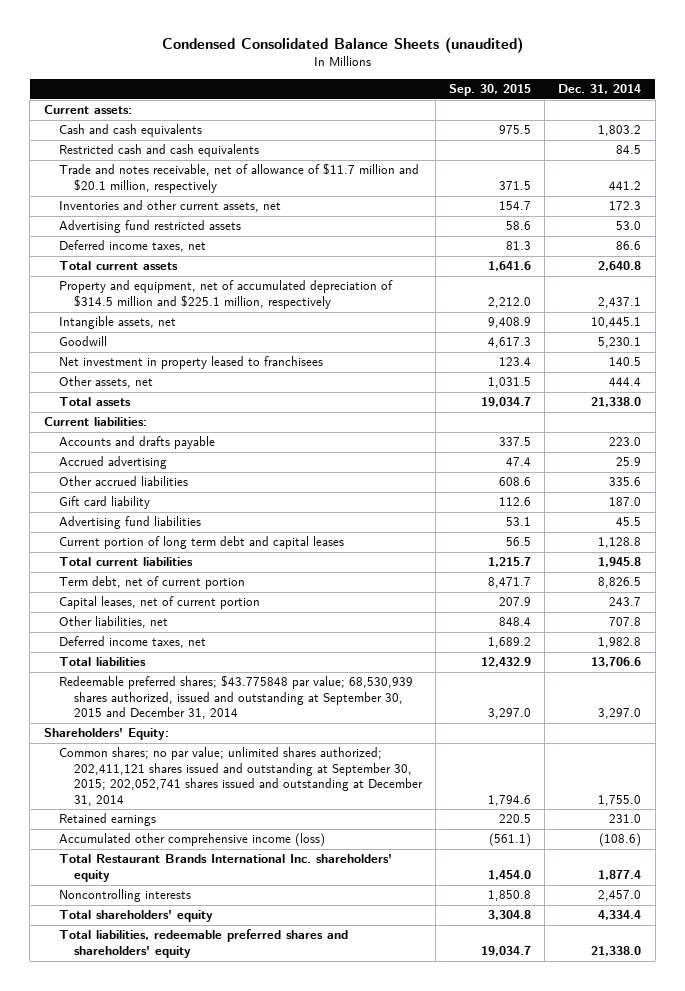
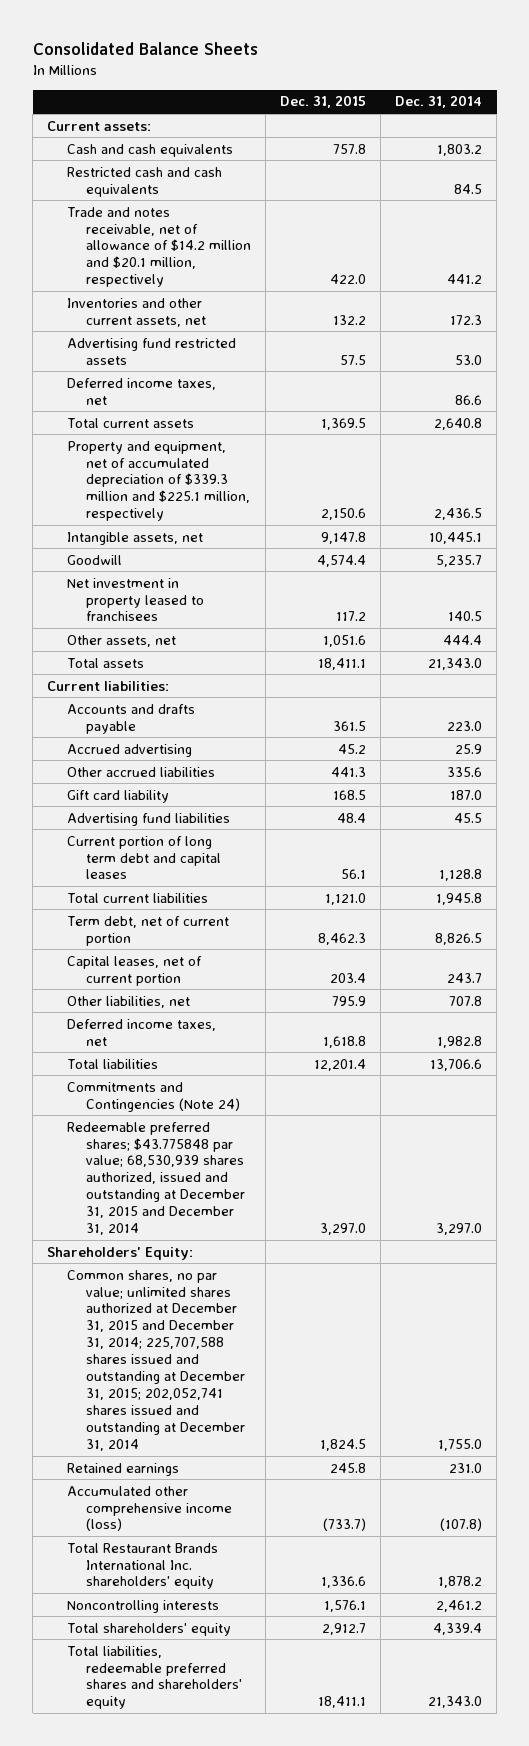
[161,37,523,54] Condensed Consolidated Balance Sheets (unaudited) -> [32,42,258,56] Consolidated Balance Sheets
[449,83,532,96] Sep. 30, 2015 -> none
none -> [279,95,366,109] Dec. 31, 2015
[58,163,419,193] Trade and notes receivable, net of allowance of $11.7 million and $20.1 million, respectively -> [66,206,251,288] Trade and notes receivable, net of allowance of $14.2 million and $20.1 million, respectively
[58,280,393,309] Property and equipment, net of accumulated depreciation of $314.5 million and $225.1 million, respectively -> [66,440,250,522] Property and equipment, net of accumulated depreciation of $339.3 million and $225.1 million, respectively
[598,296,642,308] 2,437.1 -> [433,508,482,521] 2,436.5
[598,337,642,349] 5,230.1 -> [435,554,482,567] 5,235.7
[591,397,642,408] 21,338.0 -> [427,657,482,670] 21,343.0
none -> [66,1081,240,1112] Commitments and Contingencies (Note 24)
[58,675,413,720] Redeemable preferred shares; $43.775848 par value; 68,530,939 shares authorized, issued and outstanding at September 30, 2015 and December 31, 2014 -> [66,1121,245,1236] Redeemable preferred shares; $43.775848 par value; 68,530,939 shares authorized, issued and outstanding at December 31, 2015 and December 31, 2014
[58,747,423,806] Common shares; no par value; unlimited shares authorized; 202,411,121 shares issued and outstanding at September 30, 2015; 202,052,741 shares issued and outstanding at December 31, 2014 -> [66,1269,245,1451] Common shares, no par value; unlimited shares authorized at December 31, 2015 and December 31, 2014; 225,707,588 shares issued and outstanding at December 31, 2015; 202,052,741 shares issued and outstanding at December 31, 2014
[599,833,642,848] (108.6) -> [439,1518,482,1532] (107.8)
[598,869,642,880] 1,877.4 -> [437,1576,482,1589] 1,878.2
[598,890,642,902] 2,457.0 -> [435,1599,482,1612] 2,461.2
[598,910,642,921] 4,334.4 -> [432,1622,482,1635] 4,339.4
[591,945,642,956] 21,338.0 -> [427,1696,482,1709] 21,343.0

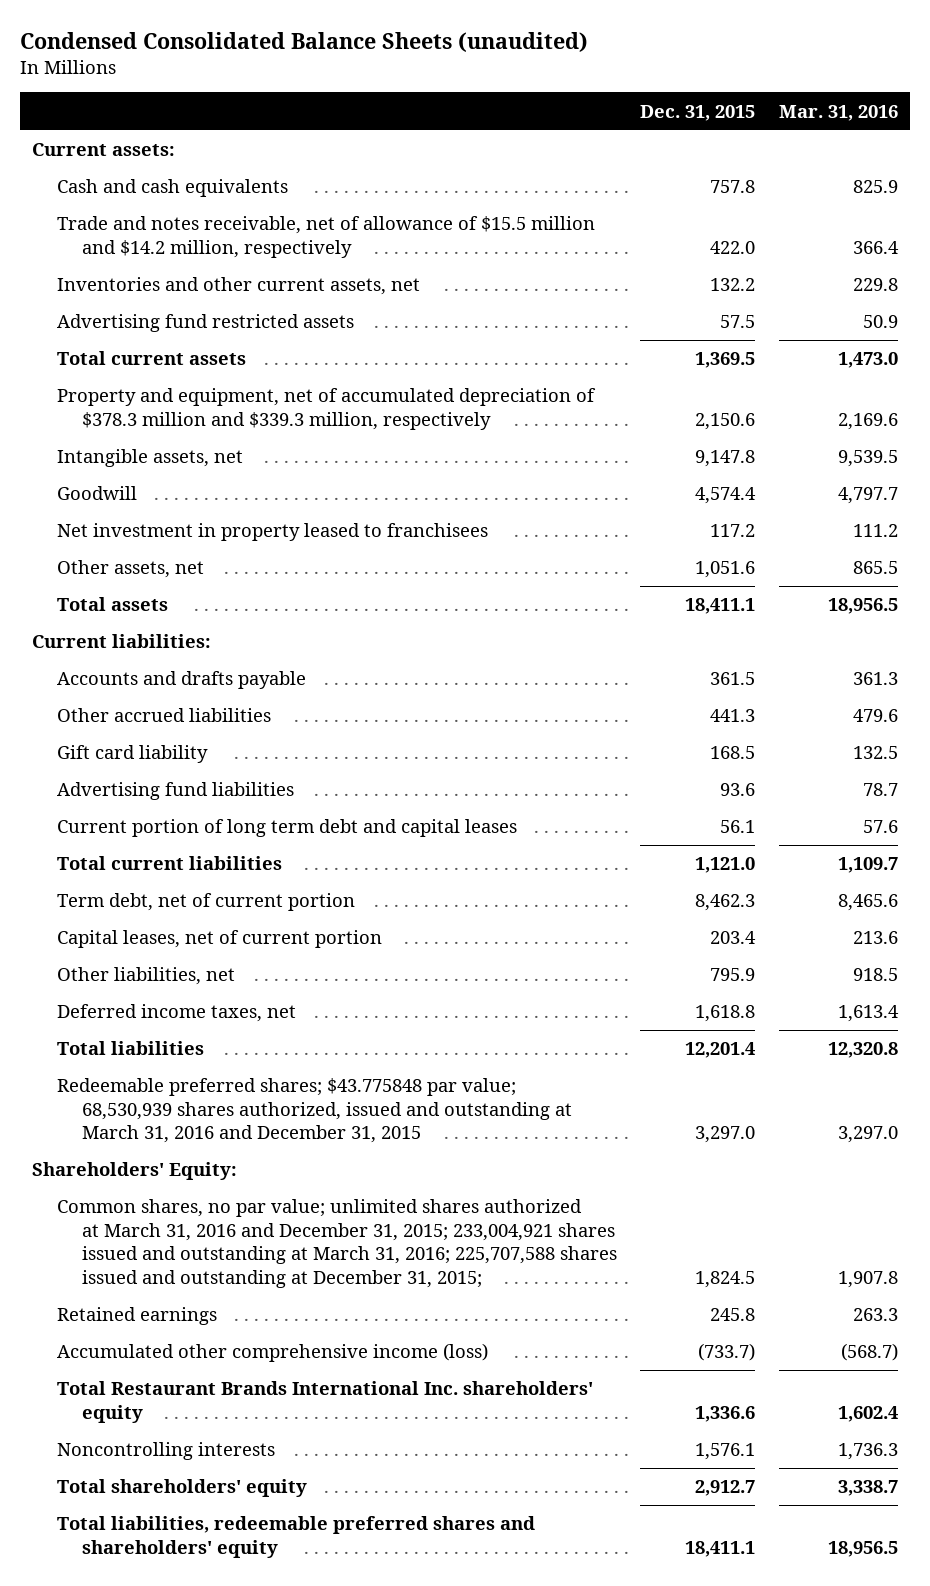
[32,42,258,56] Consolidated Balance Sheets -> [19,31,588,52] Condensed Consolidated Balance Sheets (unaudited)
[394,95,482,109] Dec. 31, 2014 -> none
none -> [779,104,899,121] Mar. 31, 2016
[66,166,222,197] Restricted cash and cash equivalents -> none
[66,206,251,288] Trade and notes receivable, net of allowance of $14.2 million and $20.1 million, respectively -> [56,216,595,258] Trade and notes receivable, net of allowance of $15.5 million and $14.2 million, respectively
[66,377,216,405] Deferred income taxes, net -> none
[66,440,250,522] Property and equipment, net of accumulated depreciation of $339.3 million and $225.1 million, respectively -> [56,388,596,430] Property and equipment, net of accumulated depreciation of $378.3 million and $339.3 million, respectively
[66,743,192,757] Accrued advertising -> none
[336,812,366,823] 48.4 -> [720,783,756,797] 93.6
[66,1081,240,1112] Commitments and Contingencies (Note 24) -> none
[66,1121,245,1236] Redeemable preferred shares; $43.775848 par value; 68,530,939 shares authorized, issued and outstanding at December 31, 2015 and December 31, 2014 -> [56,1078,572,1144] Redeemable preferred shares; $43.775848 par value; 68,530,939 shares authorized, issued and outstanding at March 31, 2016 and December 31, 2015
[66,1269,245,1451] Common shares, no par value; unlimited shares authorized at December 31, 2015 and December 31, 2014; 225,707,588 shares issued and outstanding at December 31, 2015; 202,052,741 shares issued and outstanding at December 31, 2014 -> [56,1199,617,1289] Common shares, no par value; unlimited shares authorized at March 31, 2016 and December 31, 2015; 233,004,921 shares issued and outstanding at March 31, 2016; 225,707,588 shares issued and outstanding at December 31, 2015;

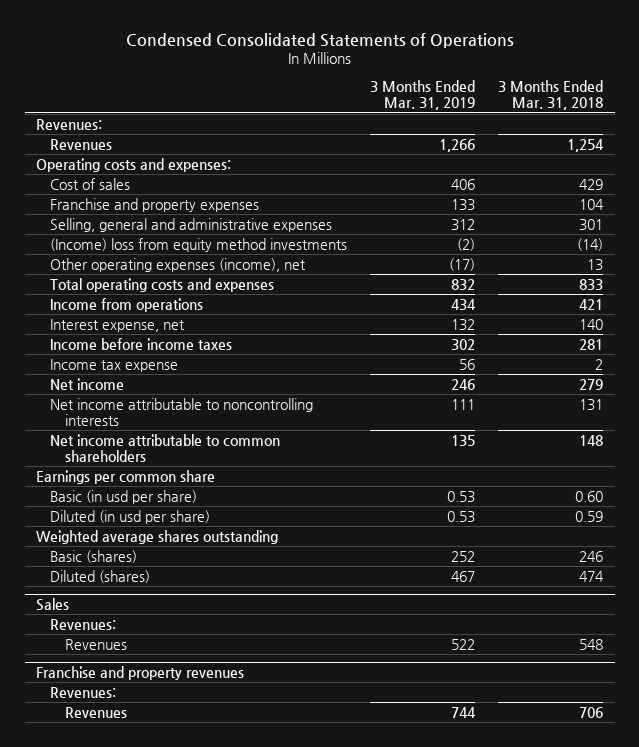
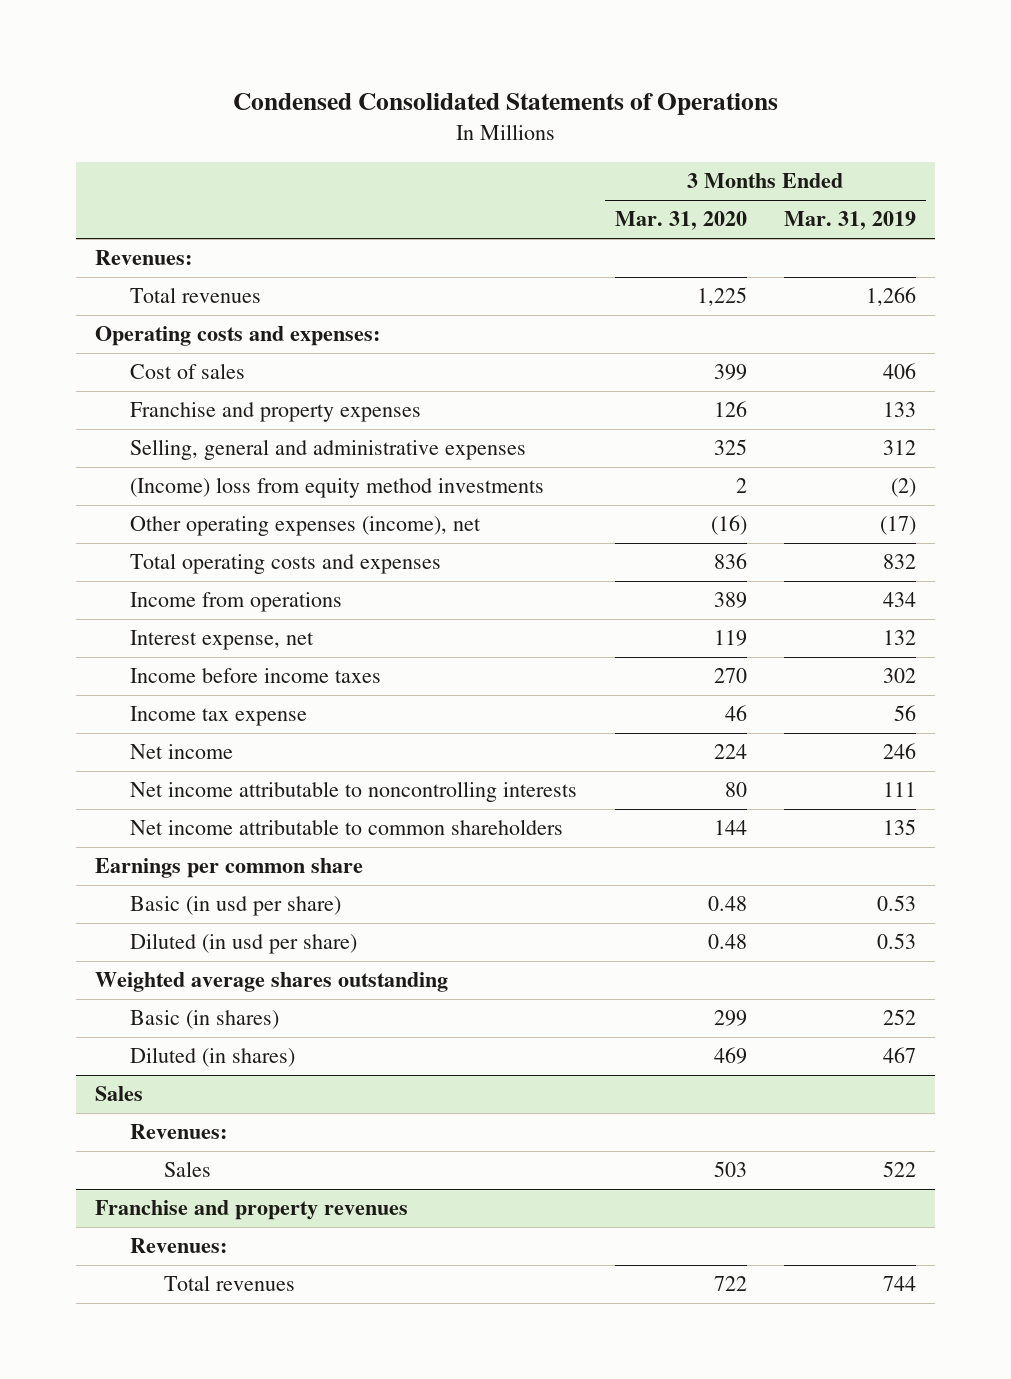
[498,80,604,111] 3 Months Ended Mar. 31, 2018 -> none
none -> [614,211,747,231] Mar. 31, 2020
[50,138,113,150] Revenues -> [129,287,261,304] Total revenues
[50,549,138,563] Basic (shares) -> [129,1010,279,1030] Basic (in shares)
[50,569,151,583] Diluted (shares) -> [129,1047,295,1068] Diluted (in shares)
[64,638,127,650] Revenues -> [164,1161,212,1178] Sales
[64,706,127,718] Revenues -> [164,1275,296,1292] Total revenues

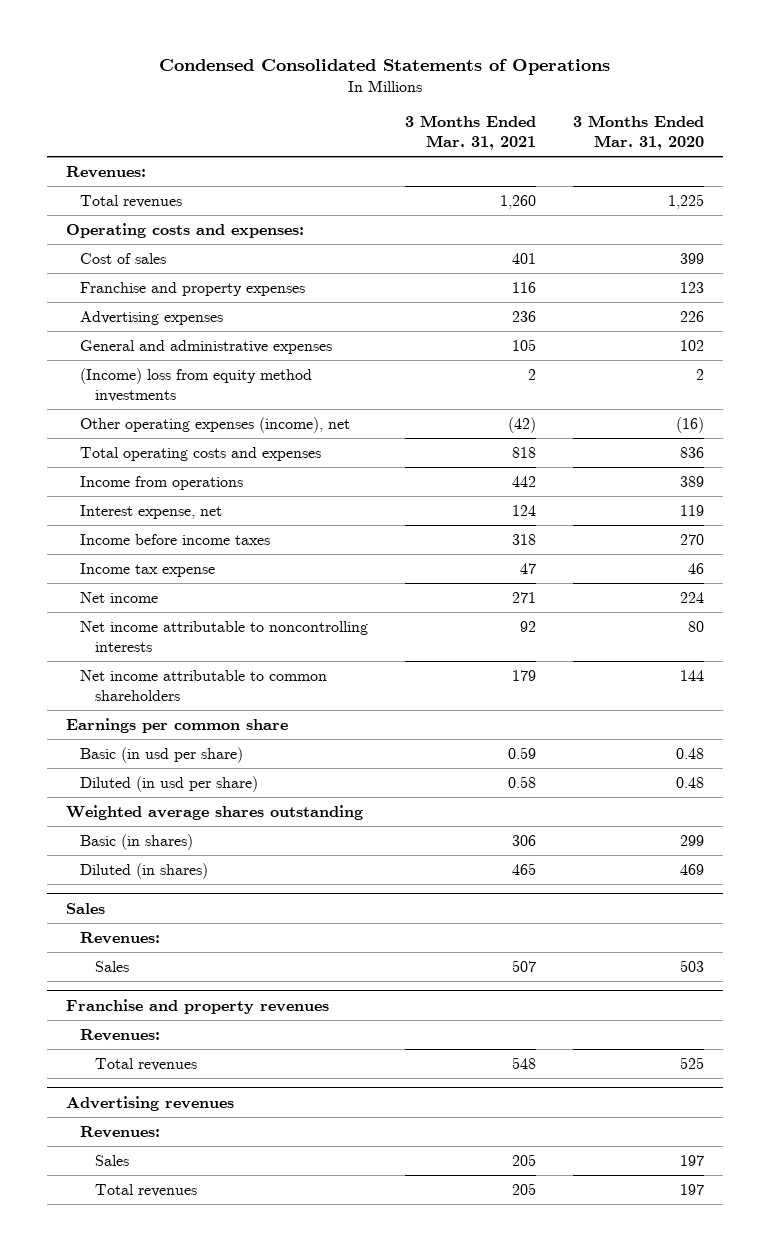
[784,211,917,231] Mar. 31, 2019 -> none
none -> [405,115,537,150] 3 Months Ended Mar. 31, 2021
[713,401,747,418] 126 -> [680,282,705,294] 123
none -> [80,311,224,326] Advertising expenses
[129,439,526,461] Selling, general and administrative expenses -> [80,340,333,355] General and administrative expenses
[713,439,747,456] 325 -> [680,340,705,352] 102
[713,1276,747,1292] 722 -> [680,1057,705,1070] 525
none -> [65,1095,234,1111] Advertising revenues
none -> [80,1126,161,1139] Revenues:
none -> [95,1155,130,1167] Sales
none -> [95,1184,198,1198] Total revenues

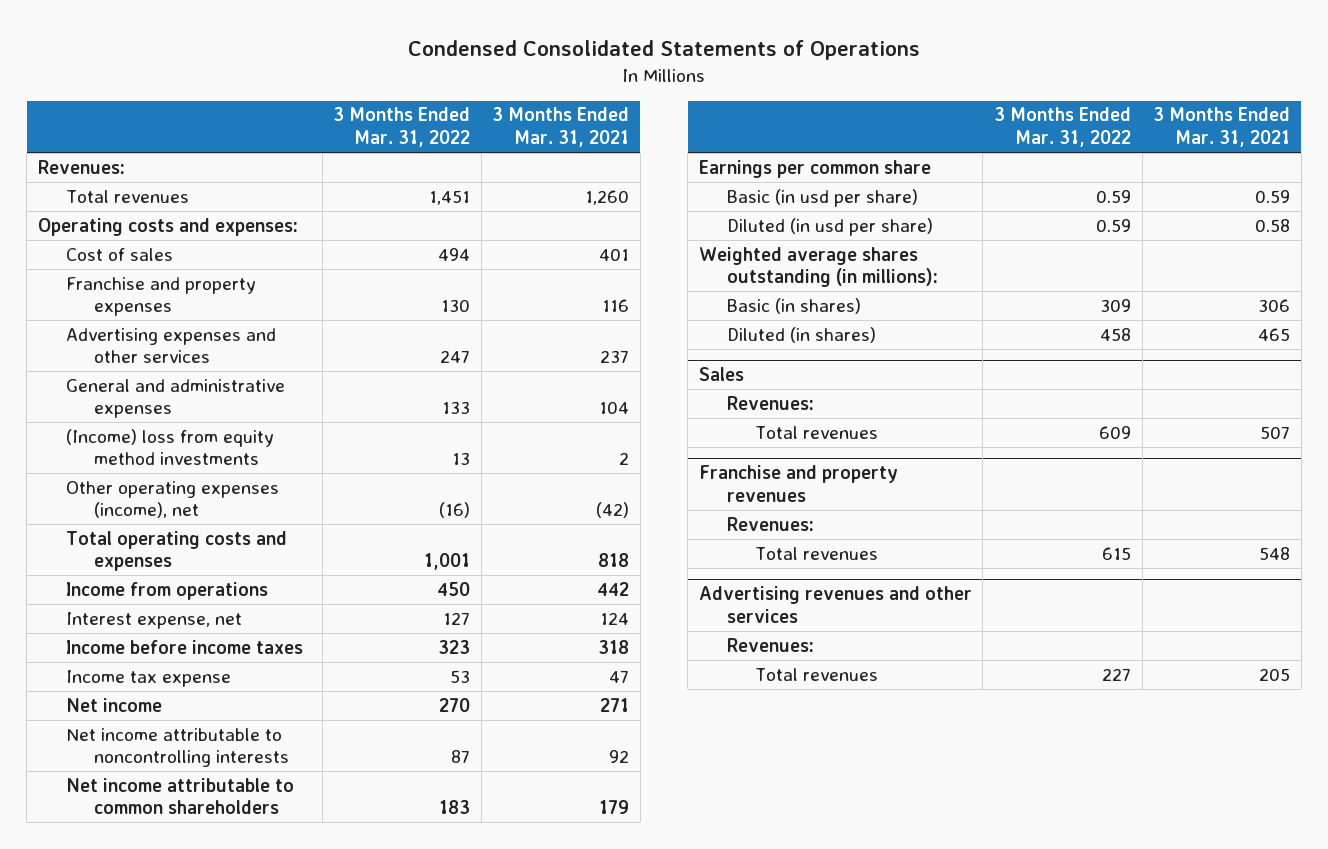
[573,115,705,150] 3 Months Ended Mar. 31, 2020 -> none
none -> [333,107,471,148] 3 Months Ended Mar. 31, 2022
[80,311,224,326] Advertising expenses -> [66,327,277,364] Advertising expenses and other services
[512,311,537,323] 236 -> [600,350,630,364] 237
[512,339,537,352] 105 -> [599,401,630,415] 104
[65,805,363,821] Weighted average shares outstanding -> [698,246,939,288] Weighted average shares outstanding (in millions):
[95,961,130,973] Sales -> none
none -> [755,425,879,439] Total revenues
[65,1095,234,1111] Advertising revenues -> [698,586,972,623] Advertising revenues and other services
[95,1155,130,1167] Sales -> none

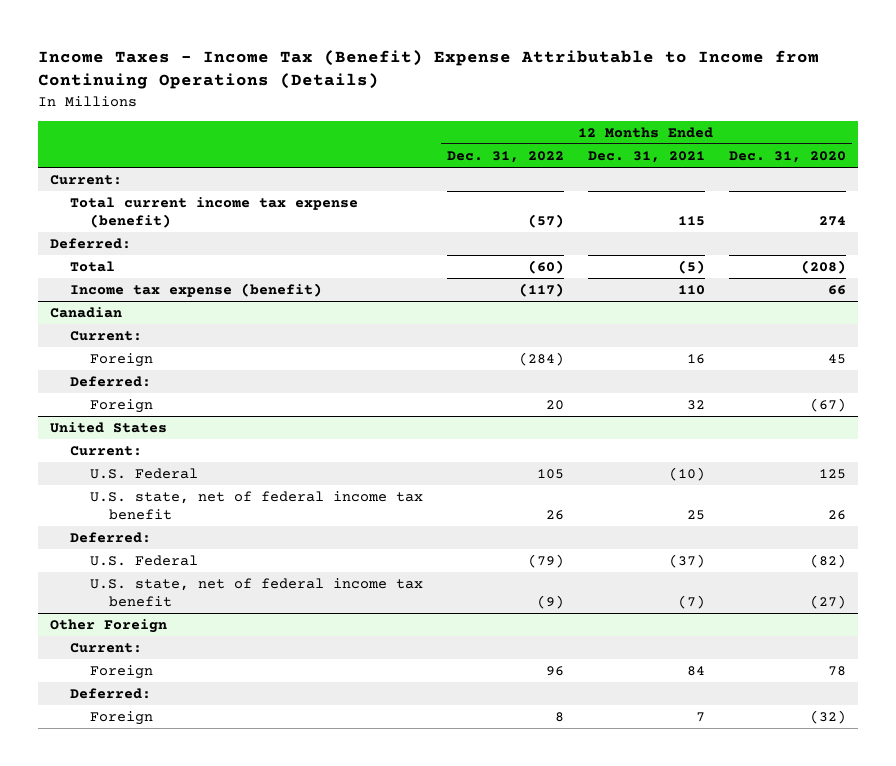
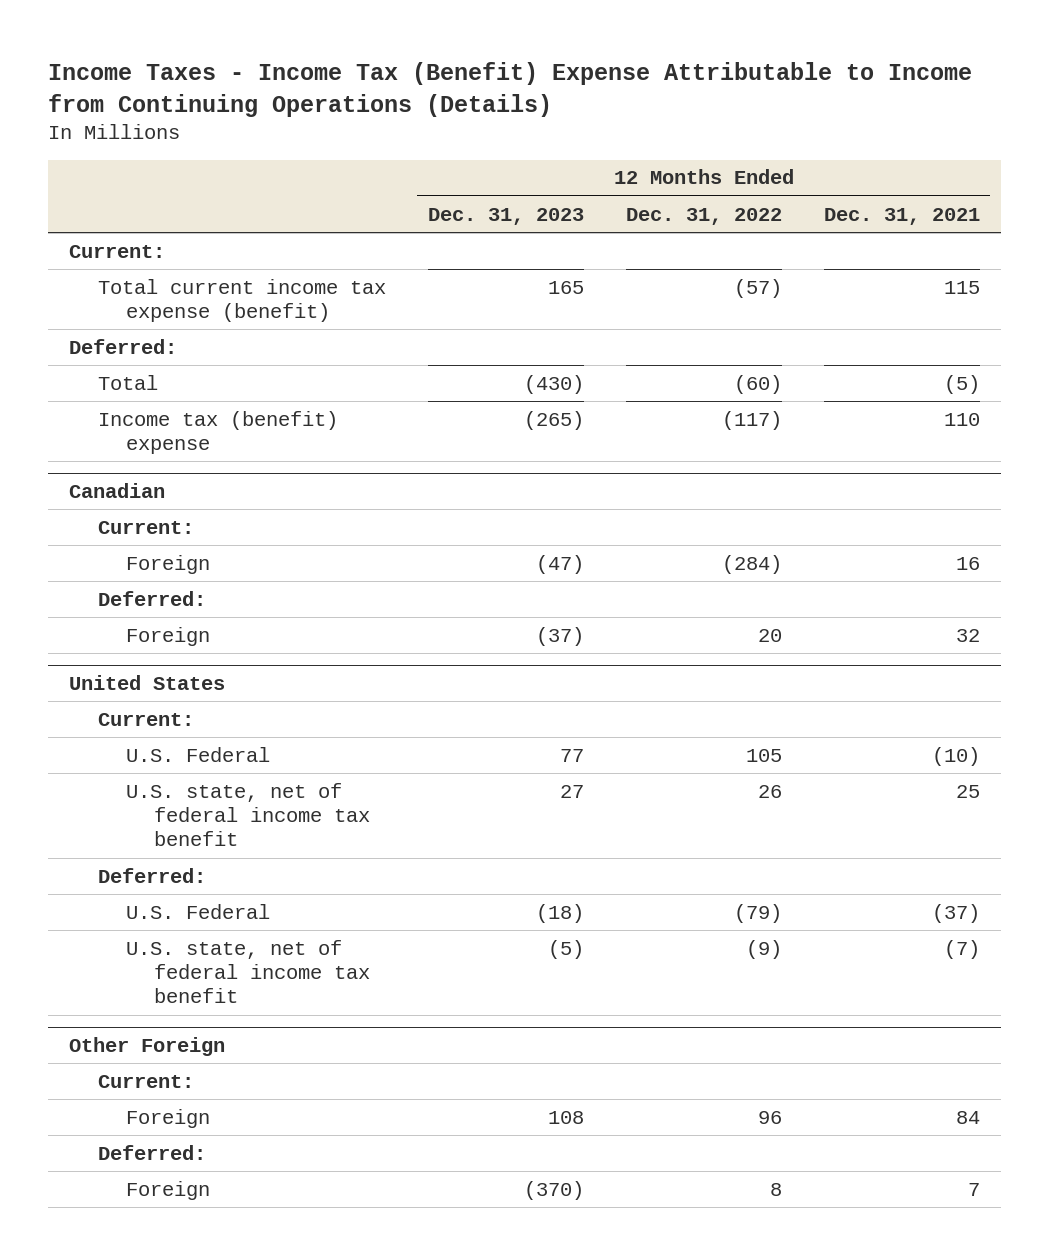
[729,150,847,163] Dec. 31, 2020 -> none
none -> [427,207,584,225] Dec. 31, 2023
[69,282,322,297] Income tax expense (benefit) -> [97,410,338,454] Income tax (benefit) expense

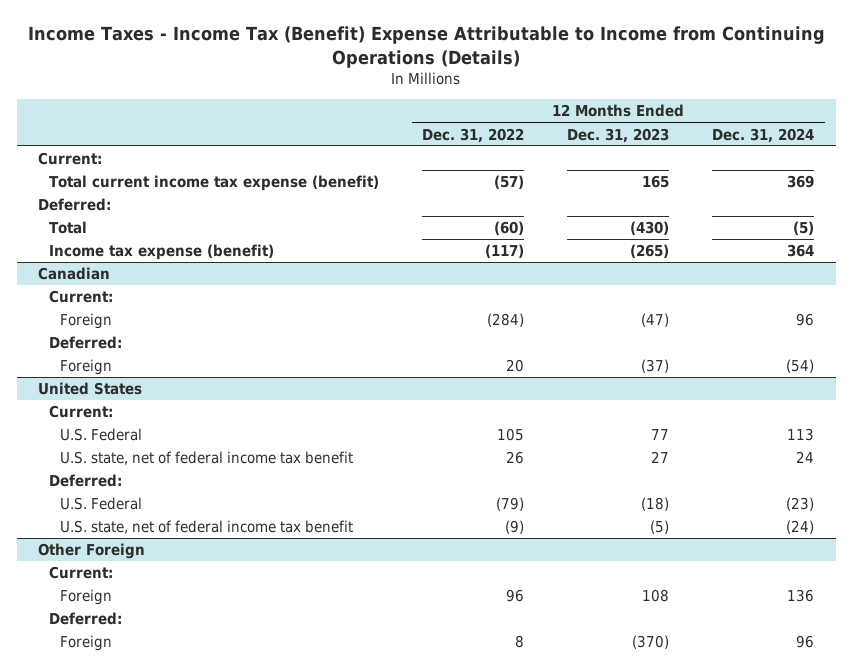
[823,207,980,225] Dec. 31, 2021 -> none
none -> [712,127,815,143] Dec. 31, 2024
[97,410,338,454] Income tax (benefit) expense -> [49,244,275,261] Income tax expense (benefit)

